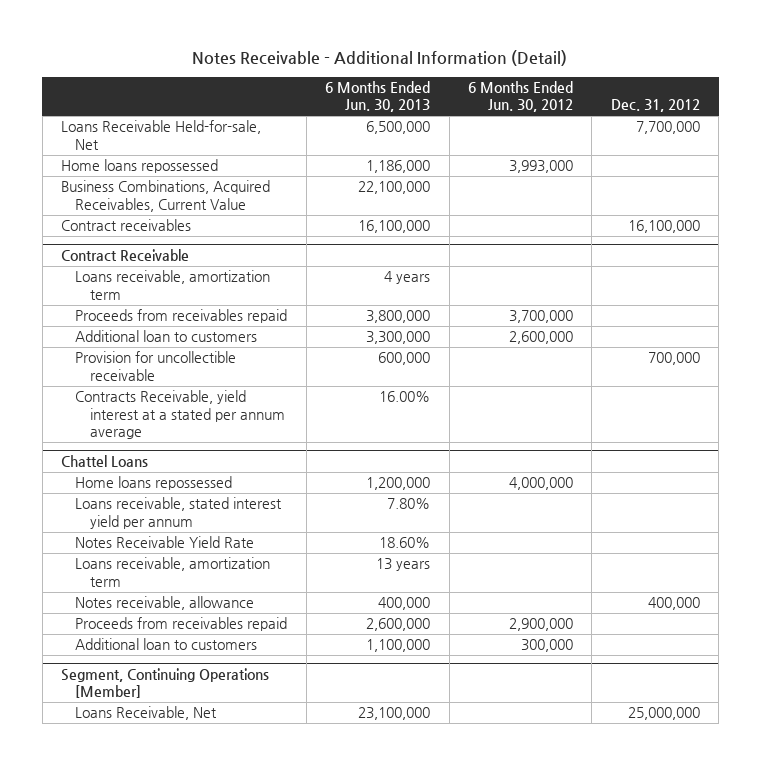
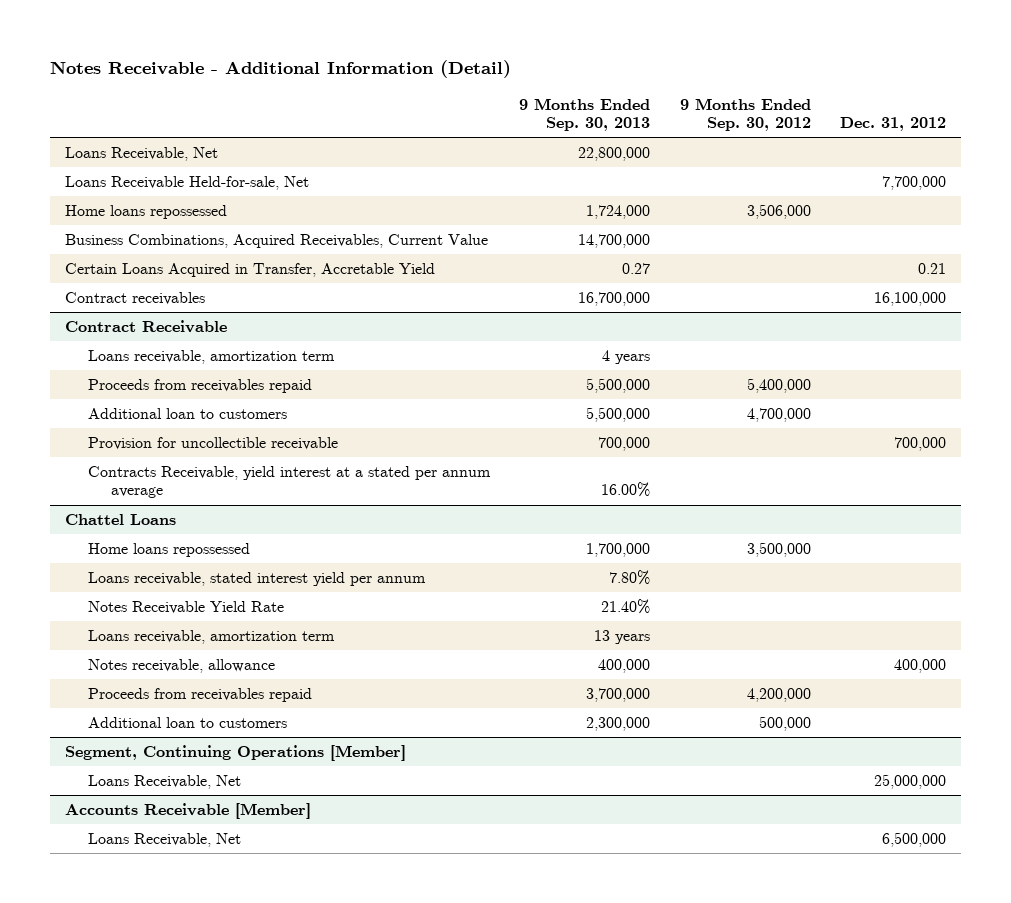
[325,81,431,113] 6 Months Ended Jun. 30, 2013 -> none
[467,81,573,113] 6 Months Ended Jun. 30, 2012 -> none
none -> [519,97,651,132] 9 Months Ended Sep. 30, 2013
none -> [679,97,811,132] 9 Months Ended Sep. 30, 2012
none -> [64,146,218,161] Loans Receivable, Net
none -> [64,262,435,277] Certain Loans Acquired in Transfer, Accretable Yield
none -> [64,802,311,819] Accounts Receivable [Member]
none -> [88,832,242,847] Loans Receivable, Net

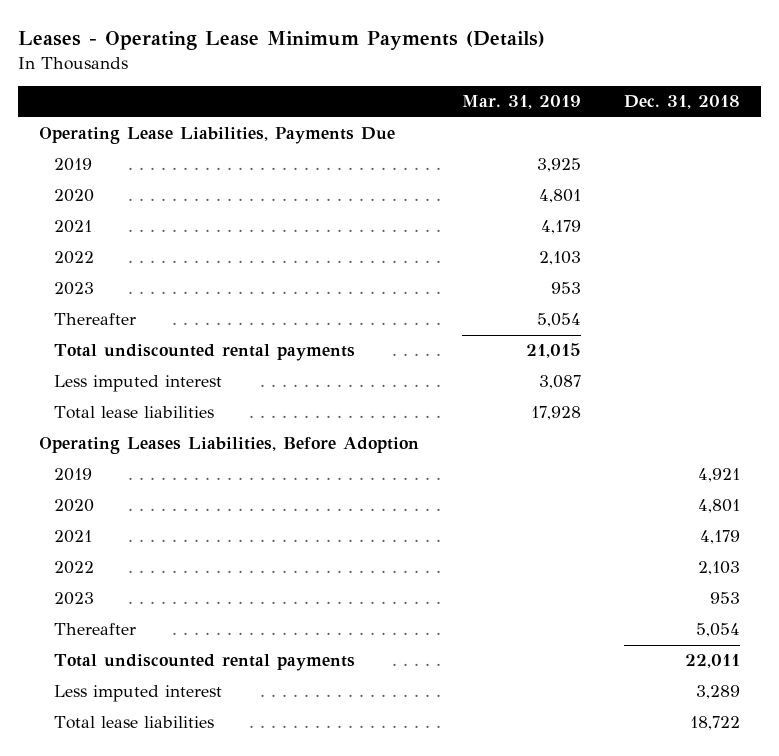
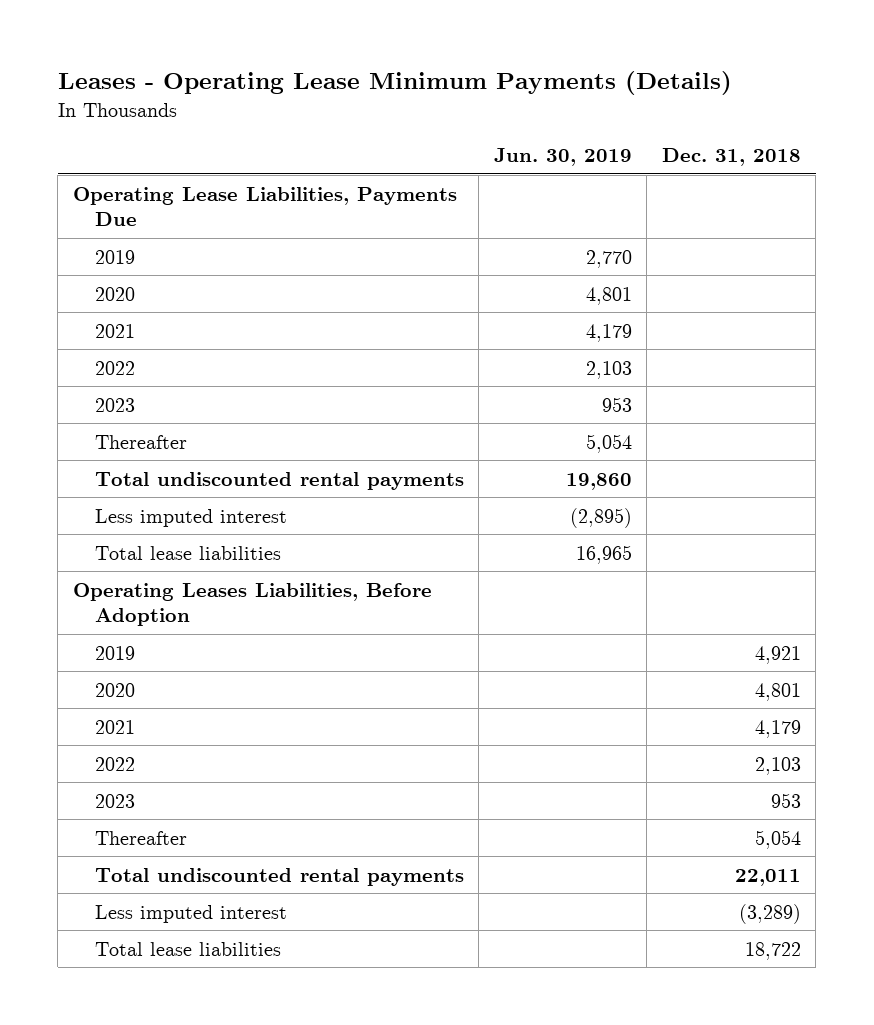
[462,95,582,110] Mar. 31, 2019 -> none
none -> [493,148,632,167] Jun. 30, 2019
[695,685,740,700] 3,289 -> [738,903,801,924] (3,289)

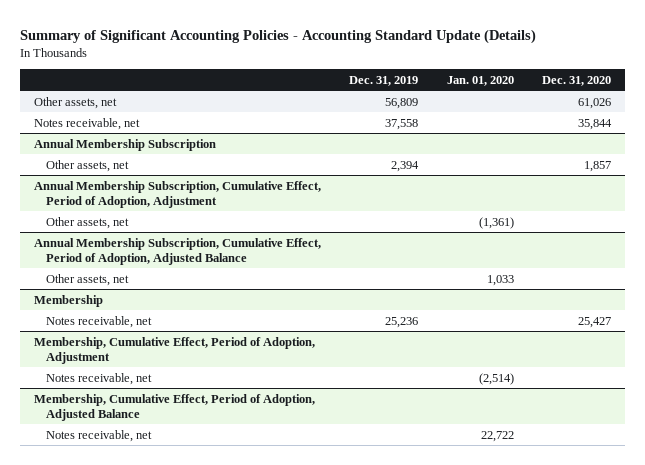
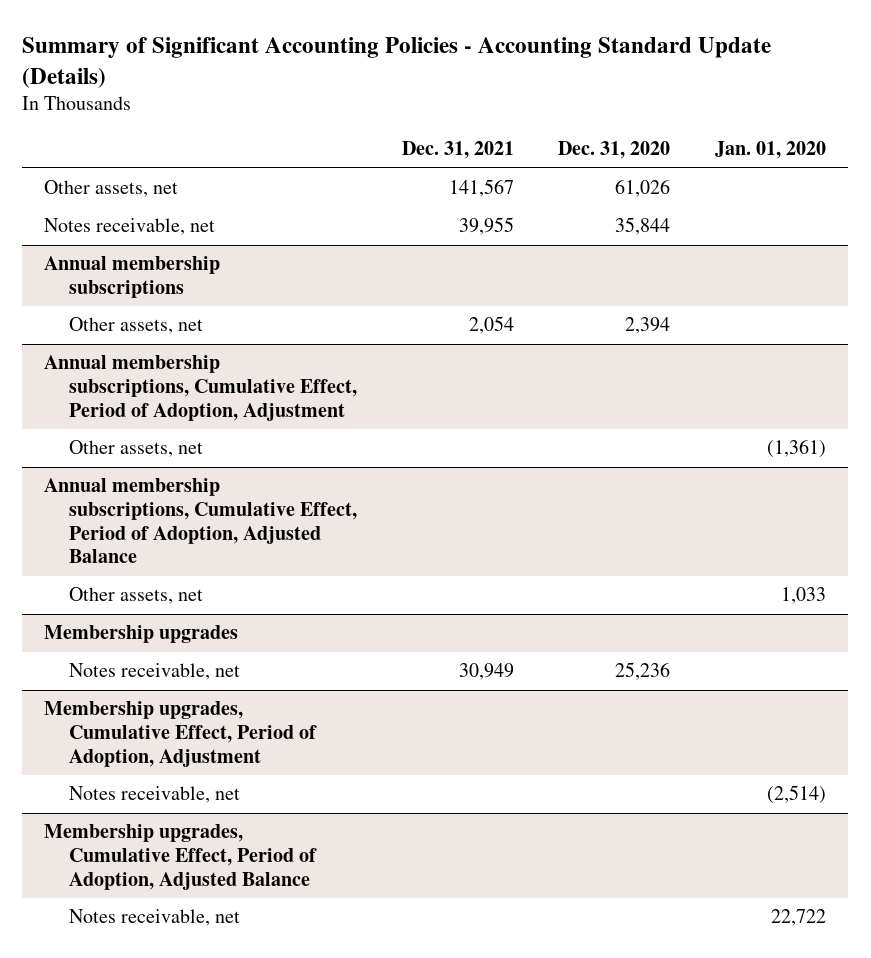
[349,75,419,86] Dec. 31, 2019 -> none
none -> [401,141,514,160] Dec. 31, 2021
[34,138,217,151] Annual Membership Subscription -> [44,256,221,299] Annual membership subscriptions
[583,160,611,172] 1,857 -> [625,317,671,335] 2,394
[34,180,322,208] Annual Membership Subscription, Cumulative Effect, Period of Adoption, Adjustment -> [44,355,358,421] Annual membership subscriptions, Cumulative Effect, Period of Adoption, Adjustment
[34,237,322,265] Annual Membership Subscription, Cumulative Effect, Period of Adoption, Adjusted Balance -> [44,478,358,564] Annual membership subscriptions, Cumulative Effect, Period of Adoption, Adjusted Balance
[34,294,104,307] Membership -> [44,625,239,644] Membership upgrades
[577,316,611,328] 25,427 -> [615,662,671,681] 25,236
[34,336,316,364] Membership, Cumulative Effect, Period of Adoption, Adjustment -> [44,701,318,767] Membership upgrades, Cumulative Effect, Period of Adoption, Adjustment
[34,393,316,421] Membership, Cumulative Effect, Period of Adoption, Adjusted Balance -> [44,824,318,890] Membership upgrades, Cumulative Effect, Period of Adoption, Adjusted Balance

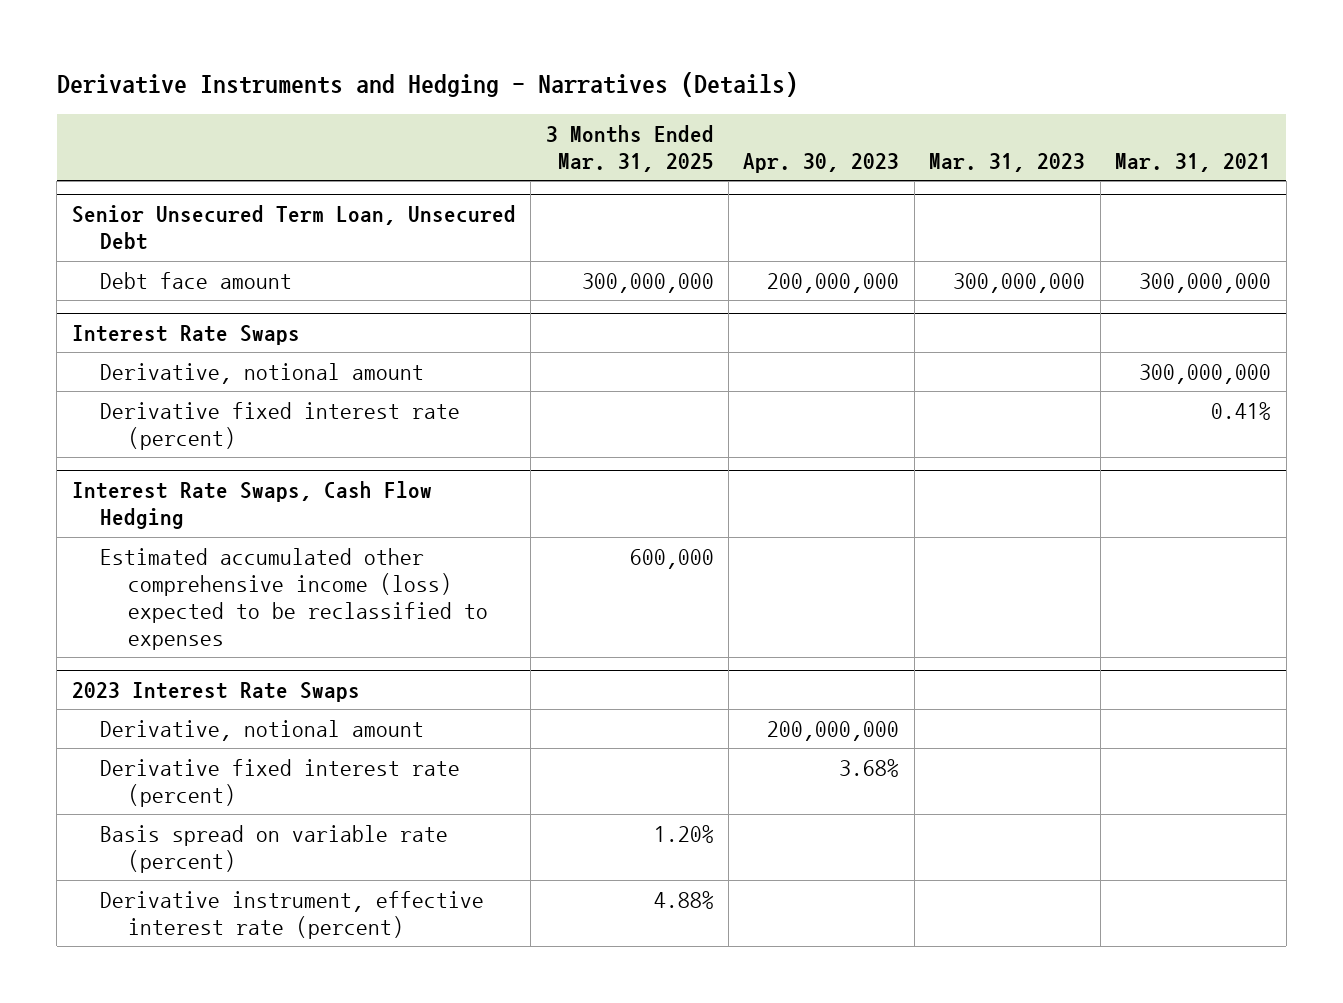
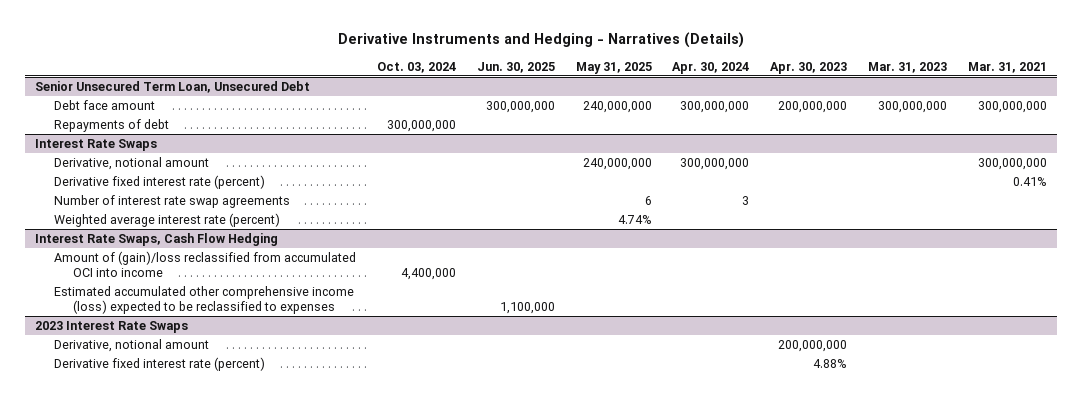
[545,124,714,173] 3 Months Ended Mar. 31, 2025 -> none
none -> [376,61,456,73] Oct. 03, 2024
none -> [476,61,555,73] Jun. 30, 2025
none -> [575,61,652,74] May 31, 2025
none -> [672,61,750,74] Apr. 30, 2024
none -> [54,118,170,132] Repayments of debt
none -> [54,194,291,208] Number of interest rate swap agreements
none -> [54,212,281,227] Weighted average interest rate (percent)
none -> [54,250,357,277] Amount of (gain)/loss reclassified from accumulated OCI into income
[99,824,448,873] Basis spread on variable rate (percent) -> none
[99,890,484,939] Derivative instrument, effective interest rate (percent) -> none
[839,758,900,777] 3.68% -> [813,358,848,368] 4.88%

